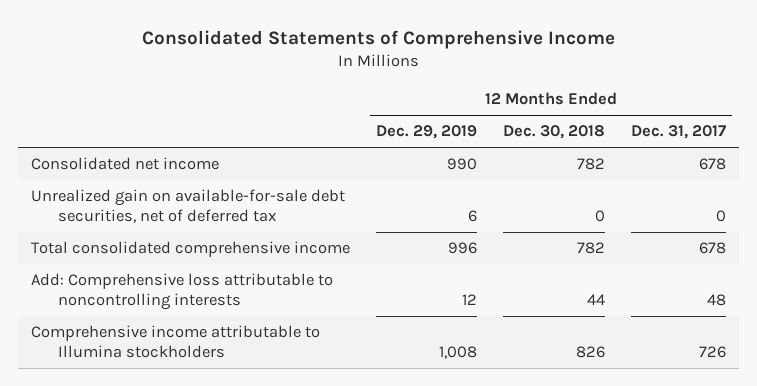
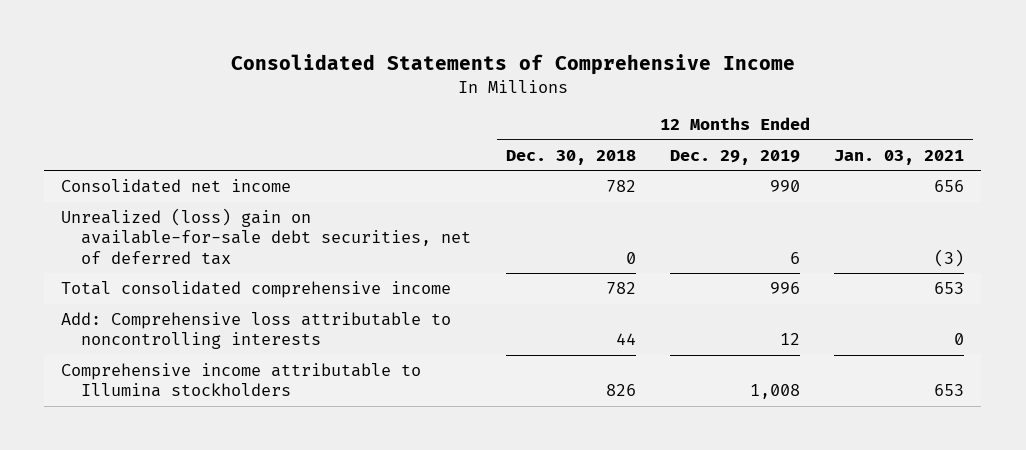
[630,125,726,140] Dec. 31, 2017 -> none
none -> [834,149,965,165] Jan. 03, 2021
[31,189,346,224] Unrealized gain on available-for-sale debt securities, net of deferred tax -> [61,208,472,265] Unrealized (loss) gain on available-for-sale debt securities, net of deferred tax

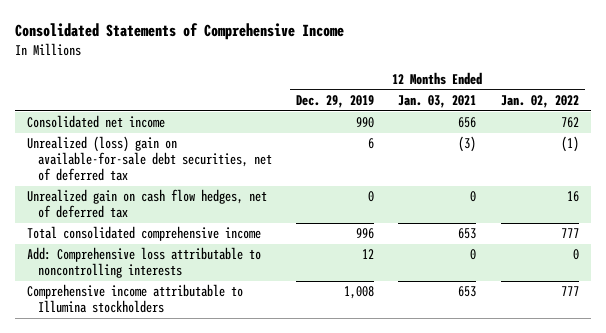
[505,149,636,165] Dec. 30, 2018 -> none
none -> [500,94,579,108] Jan. 02, 2022
none -> [26,189,267,219] Unrealized gain on cash flow hedges, net of deferred tax

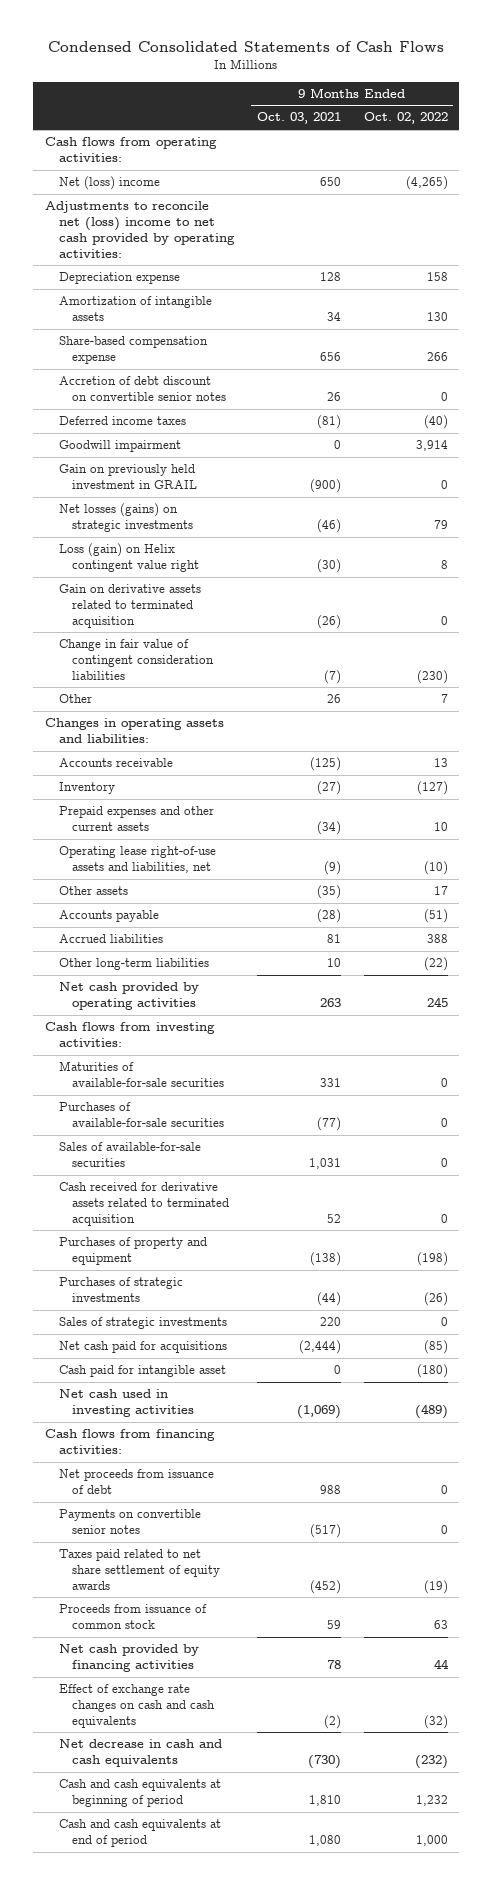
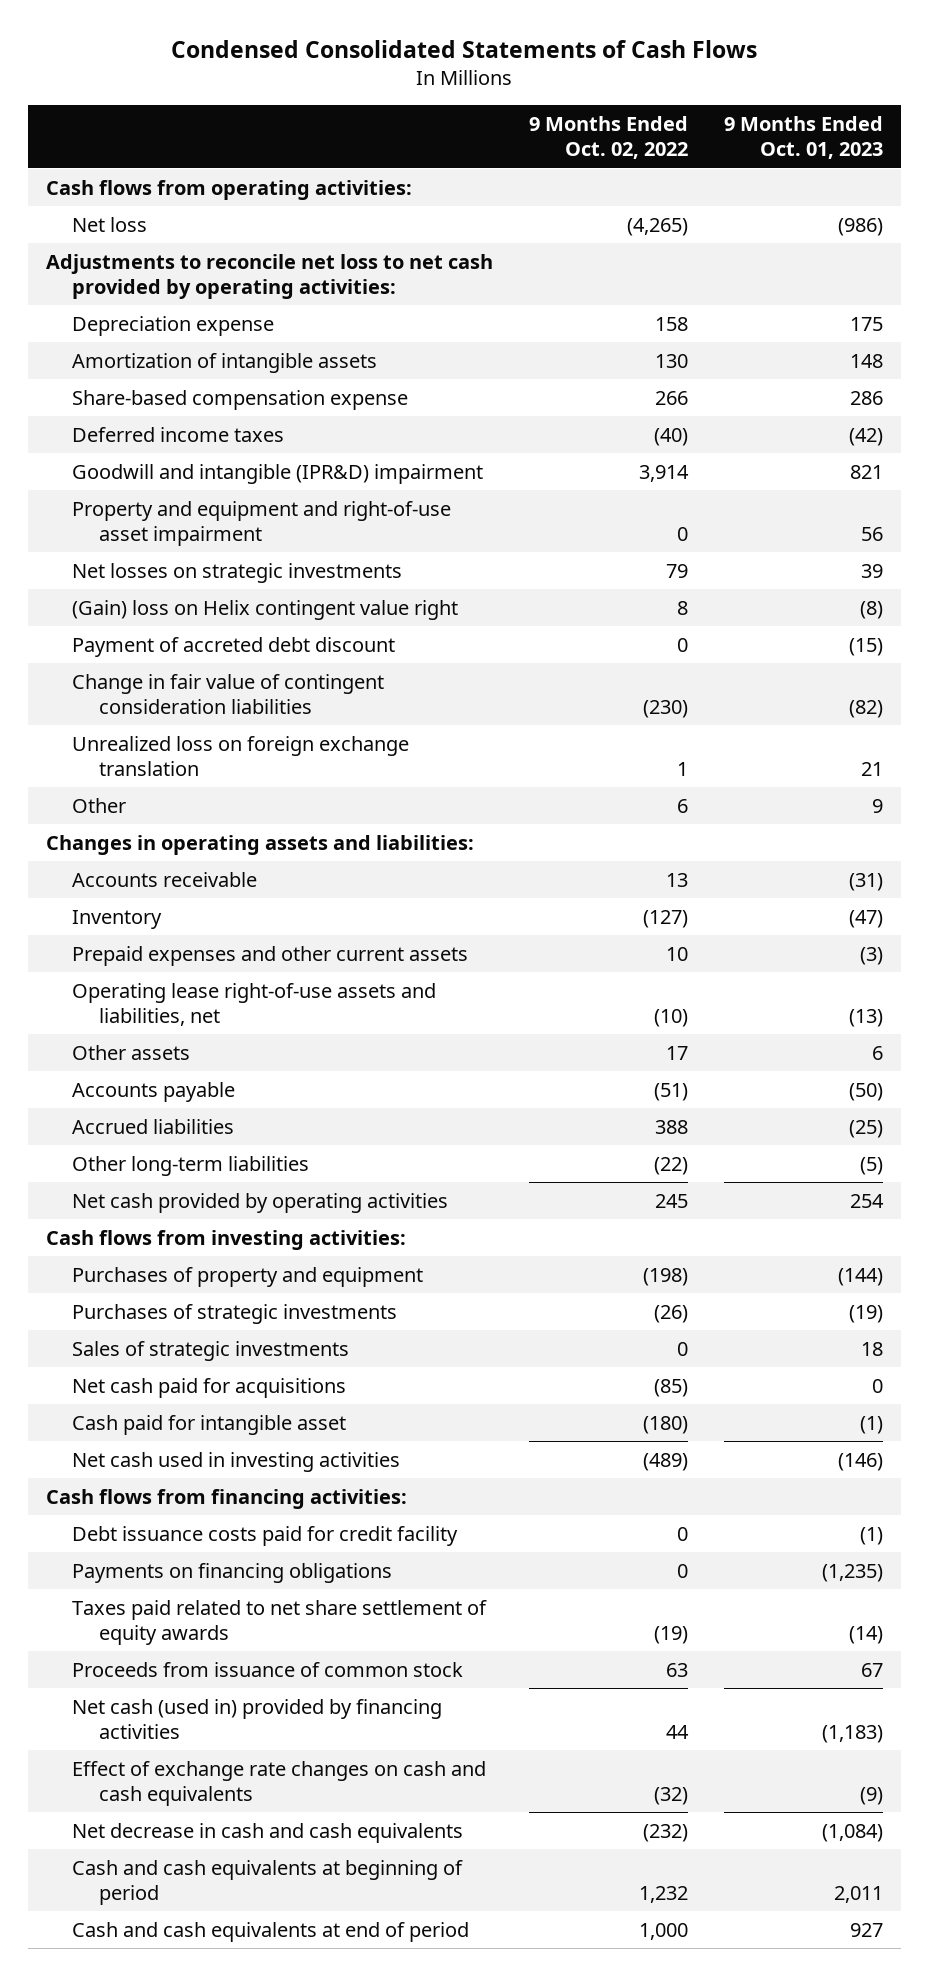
[256,112,341,125] Oct. 03, 2021 -> none
none -> [723,115,883,160] 9 Months Ended Oct. 01, 2023
[58,176,160,191] Net (loss) income -> [72,216,148,232] Net loss
[44,201,235,258] Adjustments to reconcile net (loss) income to net cash provided by operating activities: -> [45,253,493,299] Adjustments to reconcile net loss to net cash provided by operating activities:
[58,376,227,402] Accretion of debt discount on convertible senior notes -> none
[58,464,198,490] Gain on previously held investment in GRAIL -> none
[58,584,201,628] Gain on derivative assets related to terminated acquisition -> none
[58,440,181,453] Goodwill impairment -> [72,463,484,484] Goodwill and intangible (IPR&D) impairment
none -> [72,500,452,546] Property and equipment and right-of-use asset impairment
[58,503,194,533] Net losses (gains) on strategic investments -> [72,562,403,583] Net losses on strategic investments
[58,543,200,573] Loss (gain) on Helix contingent value right -> [72,599,459,620] (Gain) loss on Helix contingent value right
none -> [72,636,396,657] Payment of accreted debt discount
none -> [72,735,410,776] Unrealized loss on foreign exchange translation
[440,694,448,704] 7 -> [676,798,688,813] 6
[58,1061,225,1088] Maturities of available-for-sale securities -> none
[58,1102,225,1128] Purchases of available-for-sale securities -> none
[58,1142,201,1168] Sales of available-for-sale securities -> none
[58,1182,230,1226] Cash received for derivative assets related to terminated acquisition -> none
[58,1469,214,1495] Net proceeds from issuance of debt -> none
none -> [72,1525,459,1546] Debt issuance costs paid for credit facility
[58,1509,201,1535] Payments on convertible senior notes -> [72,1562,393,1583] Payments on financing obligations
[58,1644,199,1673] Net cash provided by financing activities -> [72,1698,443,1739] Net cash (used in) provided by financing activities

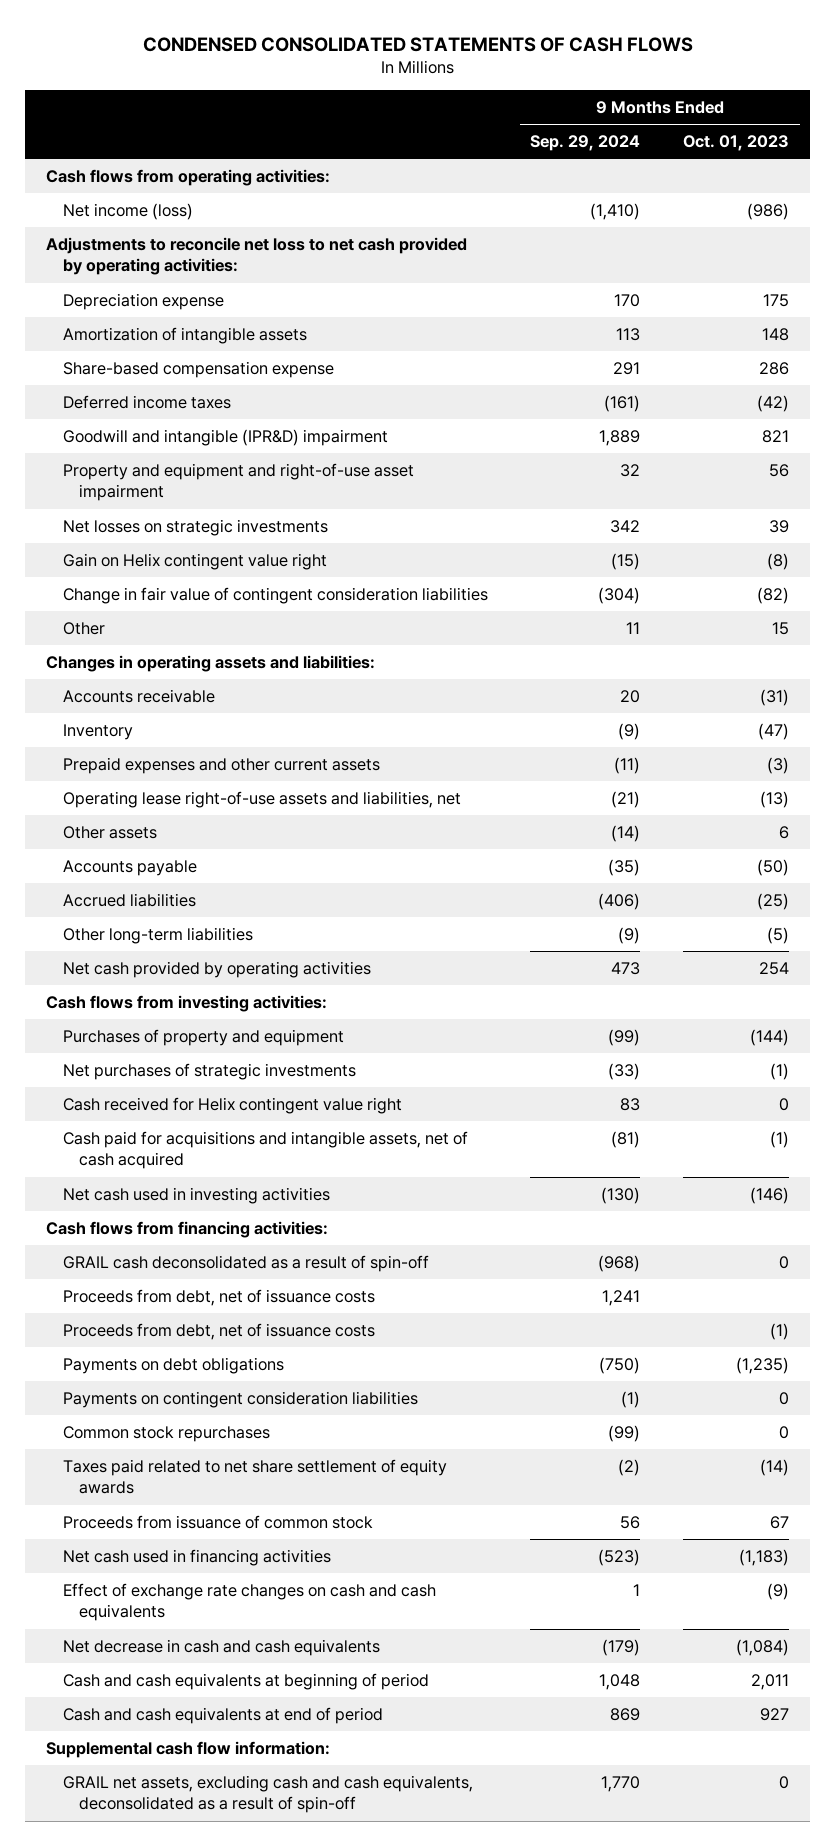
[171,40,758,59] Condensed Consolidated Statements of Cash Flows -> [142,36,693,52] CONDENSED CONSOLIDATED STATEMENTS OF CASH FLOWS
[528,115,688,160] 9 Months Ended Oct. 02, 2022 -> none
none -> [530,135,641,152] Sep. 29, 2024
[72,216,148,232] Net loss -> [62,203,193,221] Net income (loss)
[72,636,396,657] Payment of accreted debt discount -> none
[72,599,459,620] (Gain) loss on Helix contingent value right -> [62,553,327,571] Gain on Helix contingent value right
[72,735,410,776] Unrealized loss on foreign exchange translation -> none
[871,798,883,813] 9 -> [771,622,789,636] 15
[72,1340,350,1361] Sales of strategic investments -> none
[72,1414,347,1435] Cash paid for intangible asset -> none
[72,1303,398,1324] Purchases of strategic investments -> [62,1063,356,1081] Net purchases of strategic investments
[848,1304,883,1323] (19) -> [769,1063,789,1081] (1)
none -> [62,1097,402,1115] Cash received for Helix contingent value right
[72,1377,347,1398] Net cash paid for acquisitions -> [62,1131,468,1170] Cash paid for acquisitions and intangible assets, net of cash acquired
[871,1378,883,1393] 0 -> [769,1131,789,1149] (1)
none -> [62,1255,429,1273] GRAIL cash deconsolidated as a result of spin-off
none -> [62,1289,375,1307] Proceeds from debt, net of issuance costs
[72,1525,459,1546] Debt issuance costs paid for credit facility -> [62,1323,375,1341] Proceeds from debt, net of issuance costs
[72,1562,393,1583] Payments on financing obligations -> [62,1357,284,1375] Payments on debt obligations
none -> [62,1391,418,1409] Payments on contingent consideration liabilities
none -> [62,1426,270,1443] Common stock repurchases
[72,1698,443,1739] Net cash (used in) provided by financing activities -> [62,1549,331,1567] Net cash used in financing activities
none -> [46,1741,331,1759] Supplemental cash flow information:
none -> [62,1775,473,1814] GRAIL net assets, excluding cash and cash equivalents, deconsolidated as a result of spin-off

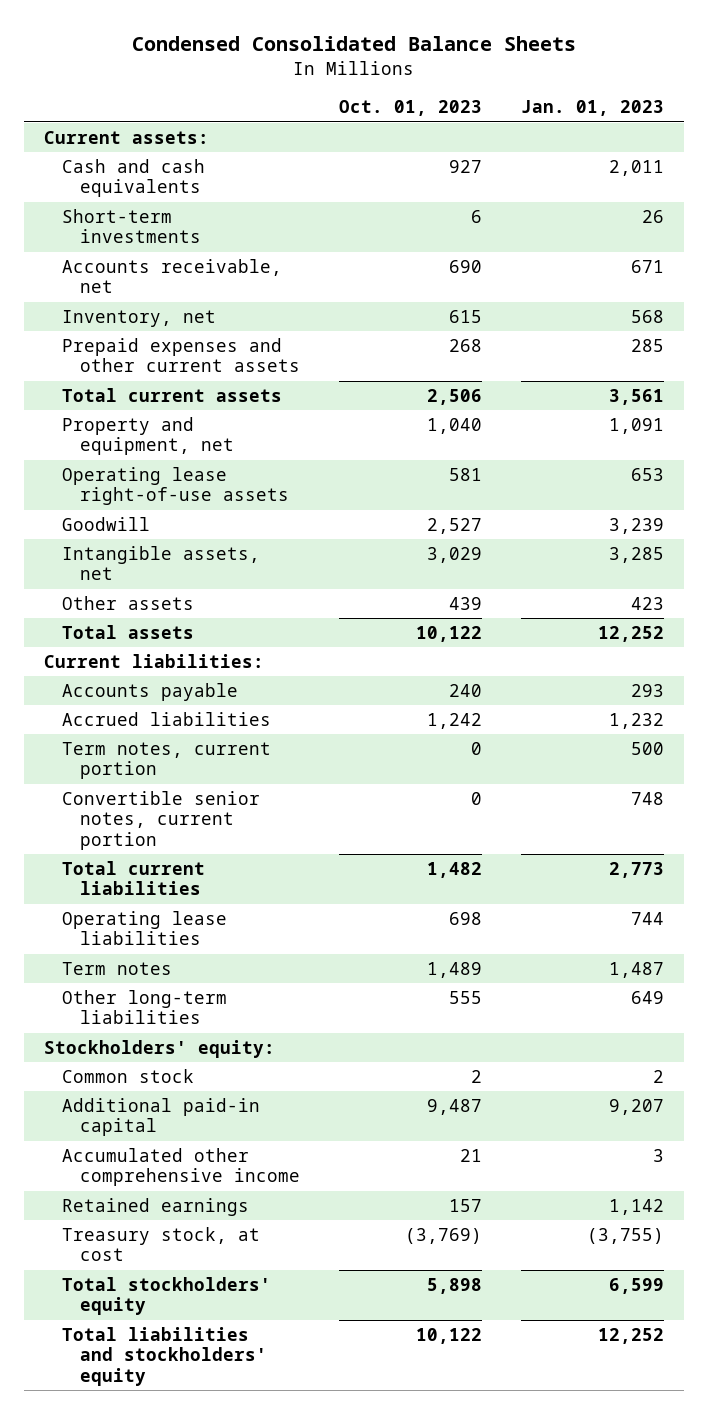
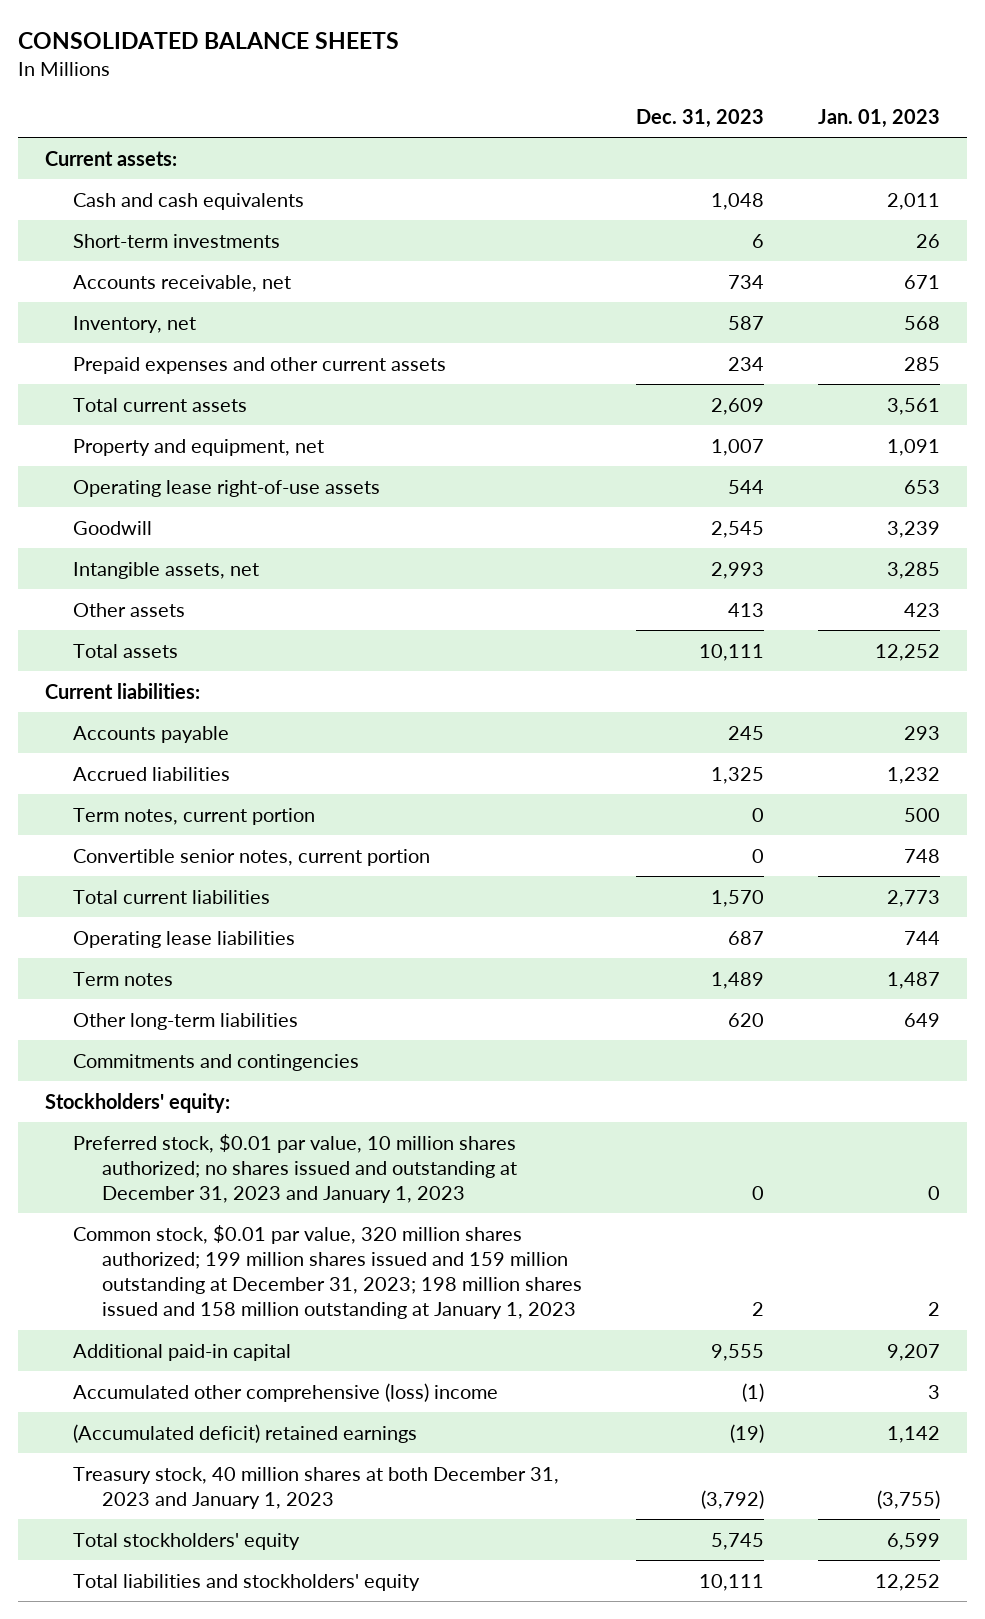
[131,36,576,52] Condensed Consolidated Balance Sheets -> [17,32,399,50] CONSOLIDATED BALANCE SHEETS
[339,100,483,117] Oct. 01, 2023 -> none
none -> [635,109,764,129] Dec. 31, 2023
none -> [73,1053,360,1071] Commitments and contingencies
none -> [73,1133,517,1204] Preferred stock, $0.01 par value, 10 million shares authorized; no shares issued and outstanding at December 31, 2023 and January 1, 2023
[61,1068,194,1083] Common stock -> [73,1224,582,1320] Common stock, $0.01 par value, 320 million shares authorized; 199 million shares issued and 159 million outstanding at December 31, 2023; 198 million shares issued and 158 million outstanding at January 1, 2023
[61,1147,300,1187] Accumulated other comprehensive income -> [73,1382,499,1402] Accumulated other comprehensive (loss) income
[61,1197,249,1216] Retained earnings -> [73,1423,418,1443] (Accumulated deficit) retained earnings
[61,1226,260,1262] Treasury stock, at cost -> [73,1466,560,1509] Treasury stock, 40 million shares at both December 31, 2023 and January 1, 2023

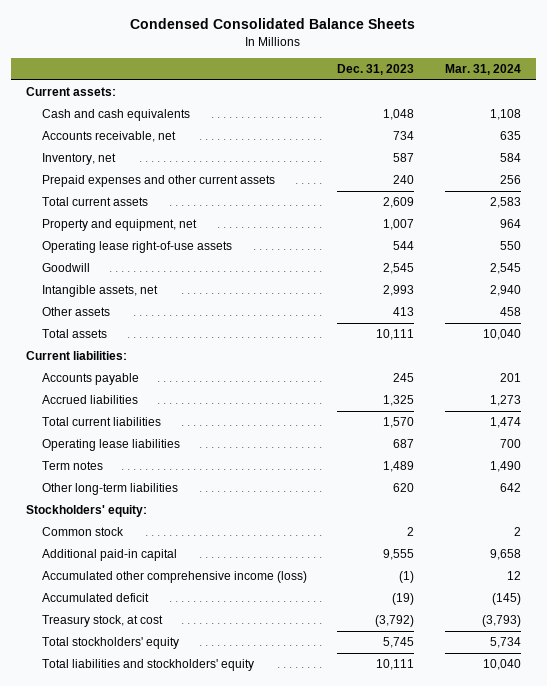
[17,32,399,50] CONSOLIDATED BALANCE SHEETS -> [130,18,416,30] Condensed Consolidated Balance Sheets
[817,109,940,129] Jan. 01, 2023 -> none
none -> [444,64,521,76] Mar. 31, 2024
[73,233,281,248] Short-term investments -> none
[727,356,764,371] 234 -> [393,174,415,184] 240
[73,807,316,825] Term notes, current portion -> none
[73,848,431,866] Convertible senior notes, current portion -> none
[73,1053,360,1071] Commitments and contingencies -> none
[73,1133,517,1204] Preferred stock, $0.01 par value, 10 million shares authorized; no shares issued and outstanding at December 31, 2023 and January 1, 2023 -> none
[73,1224,582,1320] Common stock, $0.01 par value, 320 million shares authorized; 199 million shares issued and 159 million outstanding at December 31, 2023; 198 million shares issued and 158 million outstanding at January 1, 2023 -> [41,526,124,536] Common stock
[73,1382,499,1402] Accumulated other comprehensive (loss) income -> [41,570,307,583] Accumulated other comprehensive income (loss)
[73,1423,418,1443] (Accumulated deficit) retained earnings -> [41,592,149,602] Accumulated deficit
[73,1466,560,1509] Treasury stock, 40 million shares at both December 31, 2023 and January 1, 2023 -> [41,614,163,627] Treasury stock, at cost

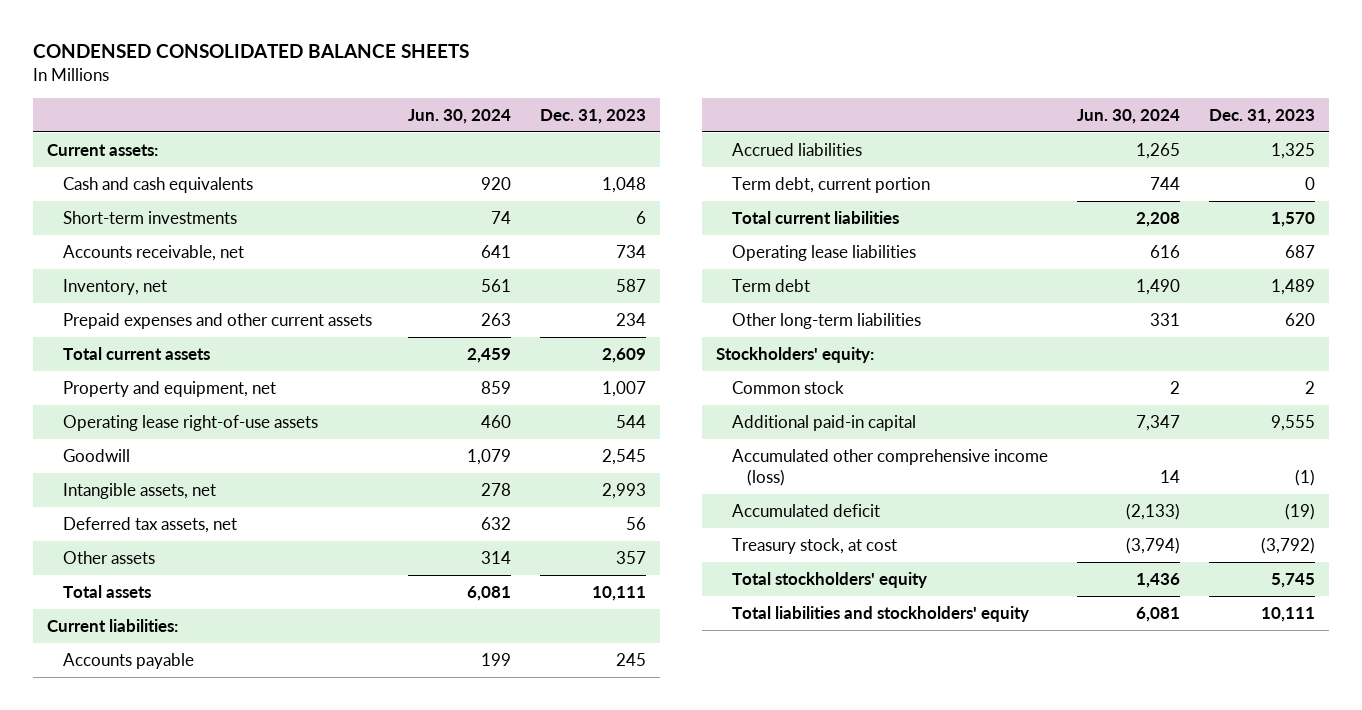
[130,18,416,30] Condensed Consolidated Balance Sheets -> [32,44,469,59] CONDENSED CONSOLIDATED BALANCE SHEETS
[444,64,521,76] Mar. 31, 2024 -> none
none -> [407,108,511,124] Jun. 30, 2024
none -> [62,210,237,224] Short-term investments
[393,174,415,184] 240 -> [615,312,646,326] 234
none -> [62,516,237,533] Deferred tax assets, net
[393,306,415,316] 413 -> [615,550,646,564] 357
none -> [731,176,930,193] Term debt, current portion
[41,460,103,470] Term notes -> [731,278,810,292] Term debt

